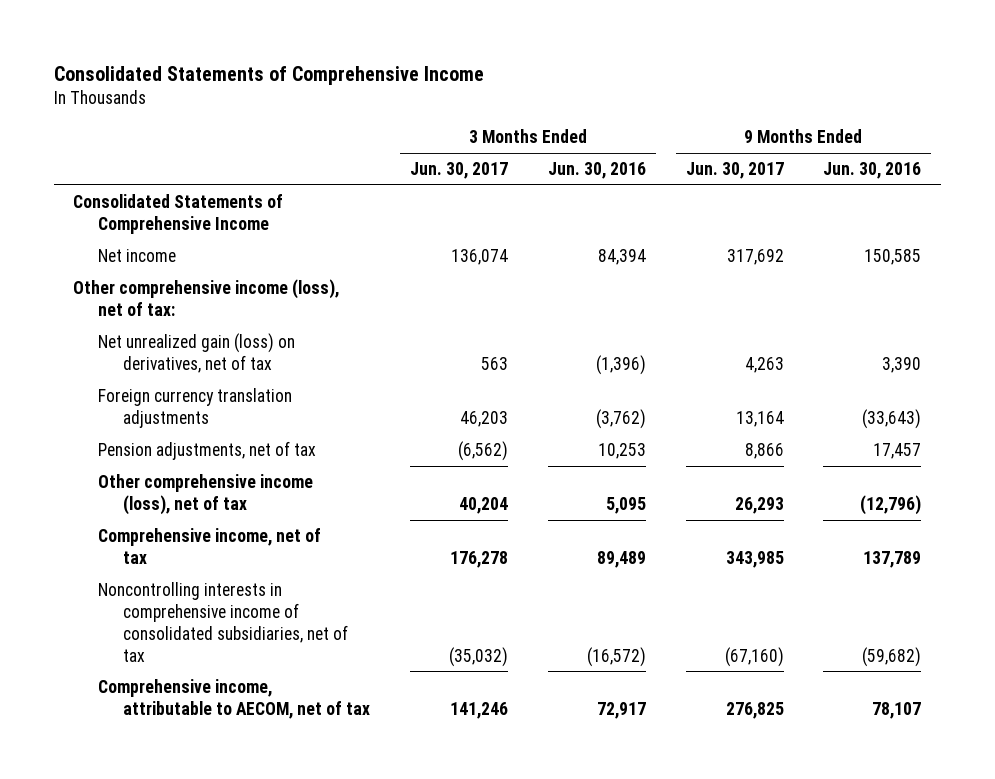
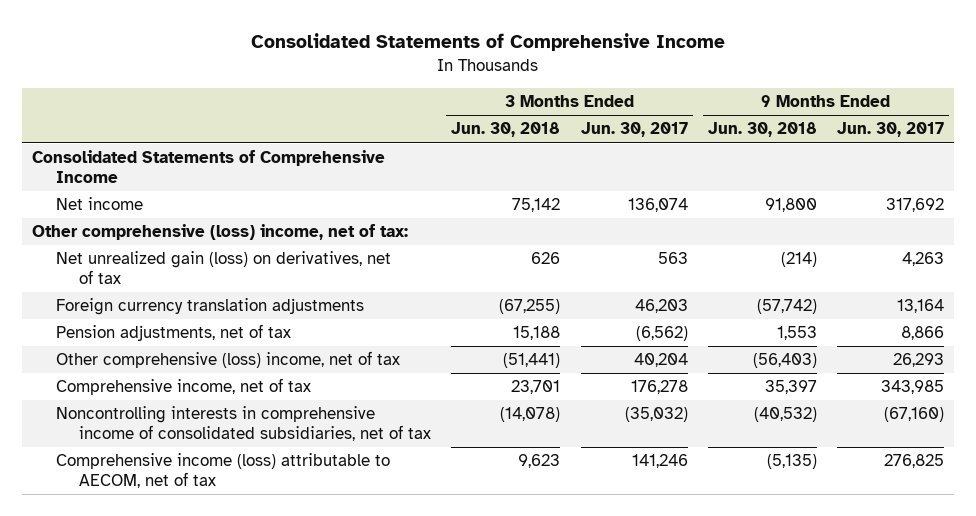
[547,162,646,180] Jun. 30, 2016 -> none
[823,162,922,180] Jun. 30, 2016 -> none
none -> [451,122,561,138] Jun. 30, 2018
none -> [707,122,817,138] Jun. 30, 2018
[73,279,340,316] Other comprehensive income (loss), net of tax: -> [32,224,409,241] Other comprehensive (loss) income, net of tax:
[98,474,314,515] Other comprehensive income (loss), net of tax -> [55,351,400,369] Other comprehensive (loss) income, net of tax
[98,679,370,719] Comprehensive income, attributable to AECOM, net of tax -> [55,453,390,488] Comprehensive income (loss) attributable to AECOM, net of tax

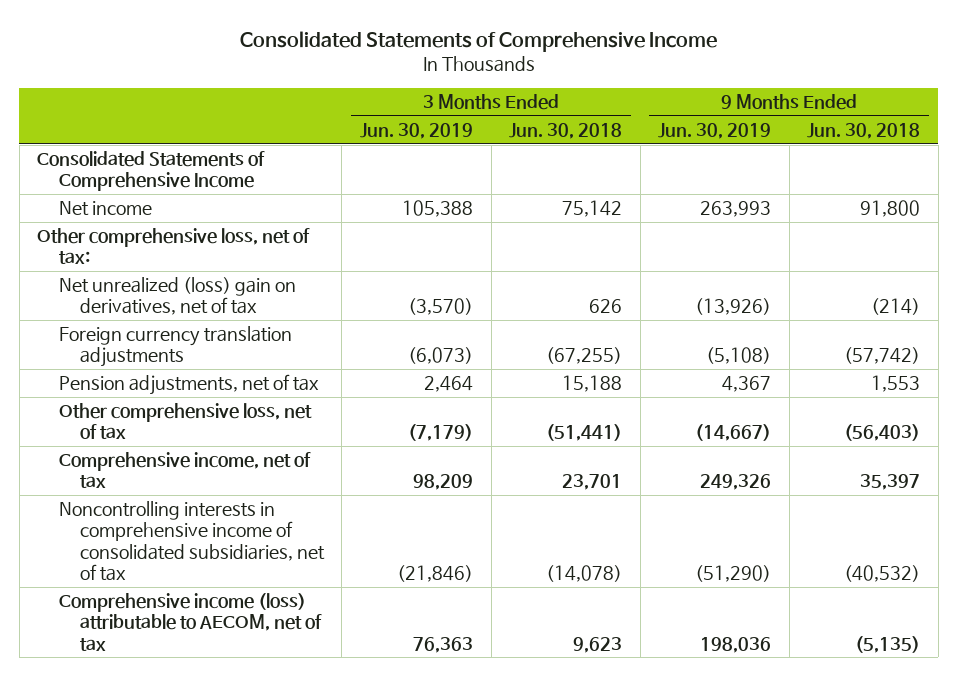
[580,122,688,138] Jun. 30, 2017 -> none
[836,122,944,138] Jun. 30, 2017 -> none
none -> [359,122,473,139] Jun. 30, 2019
none -> [658,122,772,139] Jun. 30, 2019
[32,224,409,241] Other comprehensive (loss) income, net of tax: -> [37,228,311,265] Other comprehensive loss, net of tax:
[55,251,391,284] Net unrealized gain (loss) on derivatives, net of tax -> [58,277,296,316] Net unrealized (loss) gain on derivatives, net of tax
[55,351,400,369] Other comprehensive (loss) income, net of tax -> [58,403,312,440] Other comprehensive loss, net of tax

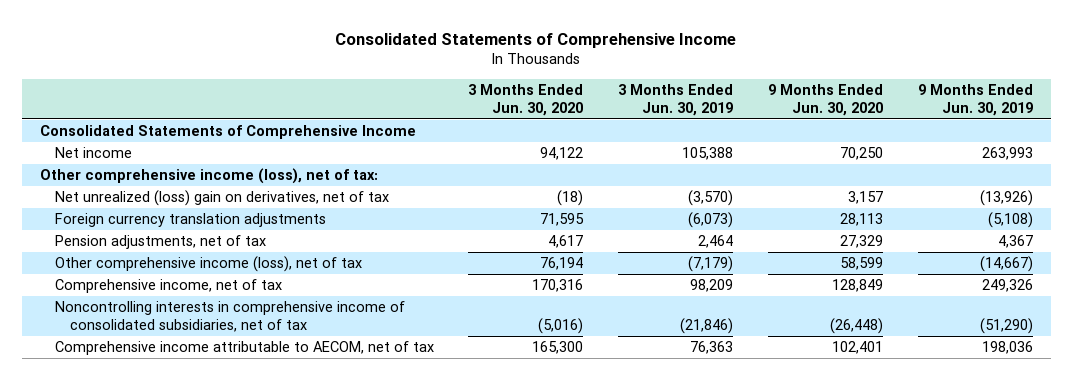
[509,122,623,139] Jun. 30, 2018 -> none
[807,122,921,139] Jun. 30, 2018 -> none
none -> [468,83,584,116] 3 Months Ended Jun. 30, 2020
none -> [768,83,884,116] 9 Months Ended Jun. 30, 2020
[37,228,311,265] Other comprehensive loss, net of tax: -> [39,168,378,185] Other comprehensive income (loss), net of tax:
[58,403,312,440] Other comprehensive loss, net of tax -> [54,256,362,273] Other comprehensive income (loss), net of tax
[58,593,322,651] Comprehensive income (loss) attributable to AECOM, net of tax -> [54,341,434,356] Comprehensive income attributable to AECOM, net of tax

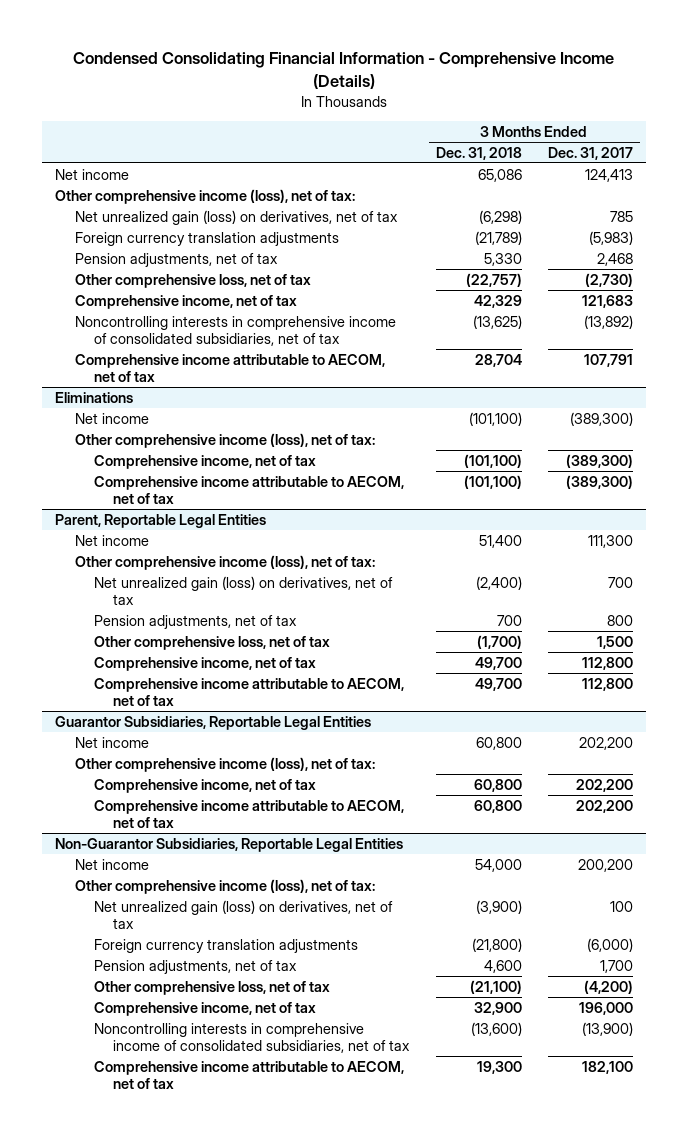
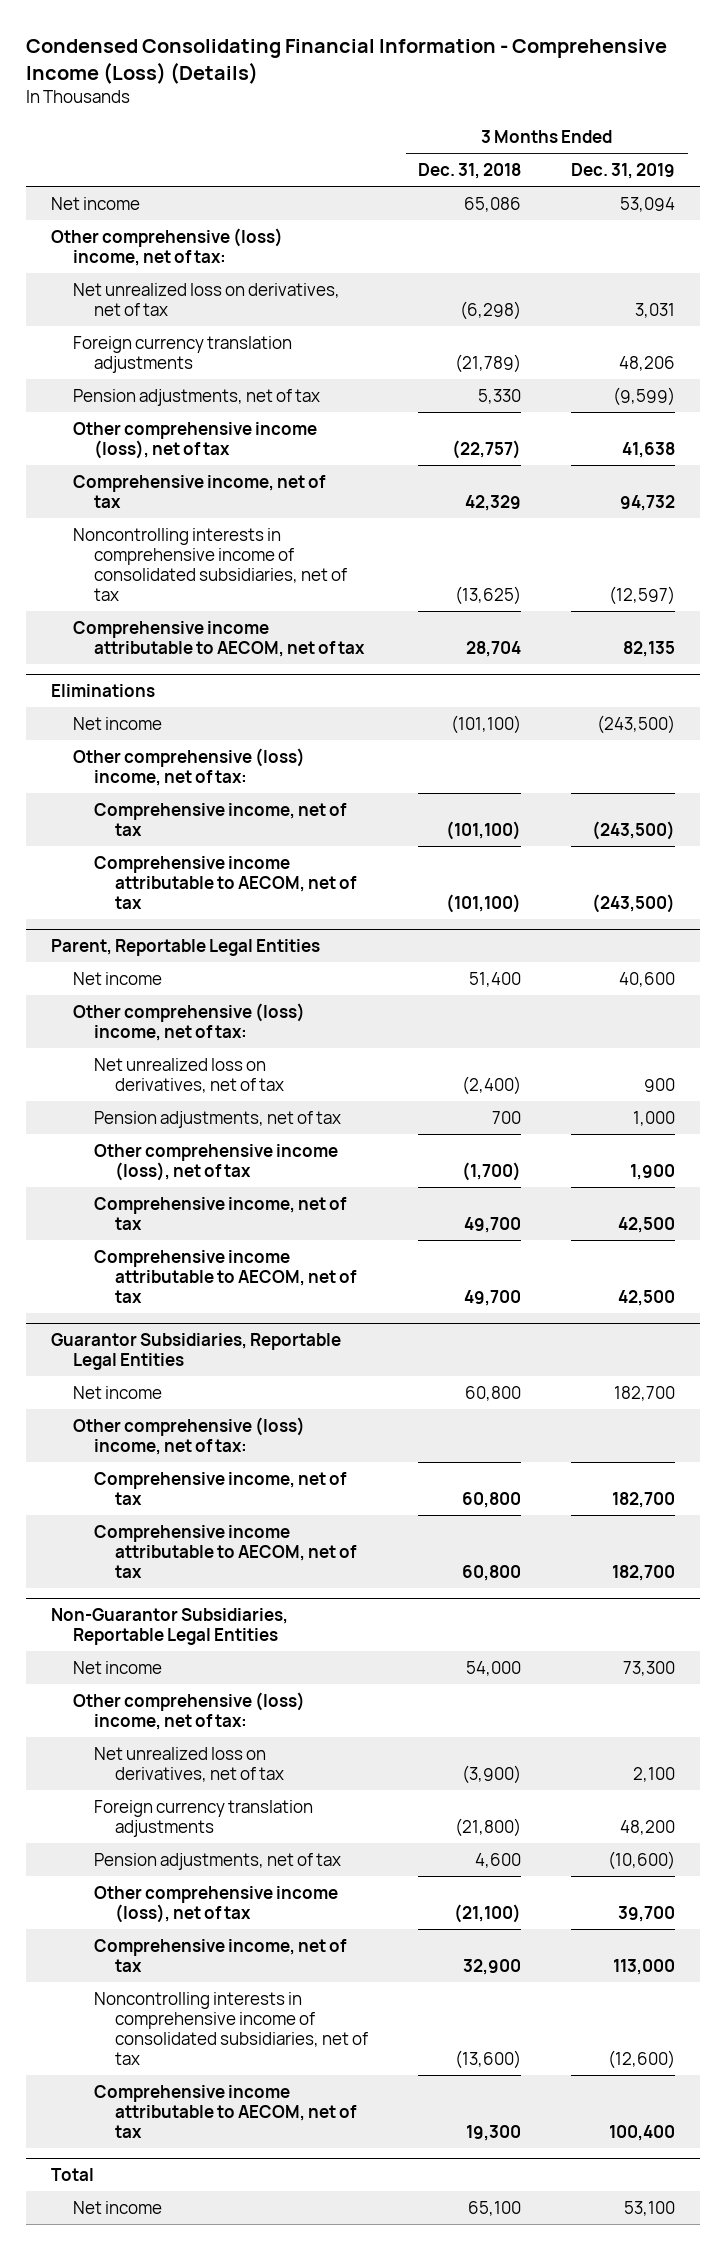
[73,52,615,89] Condensed Consolidating Financial Information - Comprehensive Income (Details) -> [26,38,668,84] Condensed Consolidating Financial Information - Comprehensive Income (Loss) (Details)
[548,146,634,160] Dec. 31, 2017 -> none
none -> [571,162,676,179] Dec. 31, 2019
[55,188,356,204] Other comprehensive income (loss), net of tax: -> [51,227,284,266] Other comprehensive (loss) income, net of tax:
[74,209,398,225] Net unrealized gain (loss) on derivatives, net of tax -> [72,282,340,316] Net unrealized loss on derivatives, net of tax
[74,273,311,288] Other comprehensive loss, net of tax -> [72,421,317,459] Other comprehensive income (loss), net of tax
[74,432,375,448] Other comprehensive income (loss), net of tax: -> [72,747,305,786] Other comprehensive (loss) income, net of tax:
[74,554,375,570] Other comprehensive income (loss), net of tax: -> [72,1002,305,1041] Other comprehensive (loss) income, net of tax:
[94,575,394,605] Net unrealized gain (loss) on derivatives, net of tax -> [93,1057,285,1093] Net unrealized loss on derivatives, net of tax
[94,635,331,650] Other comprehensive loss, net of tax -> [93,1143,338,1181] Other comprehensive income (loss), net of tax
[74,756,375,772] Other comprehensive income (loss), net of tax: -> [72,1416,305,1455] Other comprehensive (loss) income, net of tax:
[74,878,375,894] Other comprehensive income (loss), net of tax: -> [72,1691,305,1730] Other comprehensive (loss) income, net of tax:
[94,899,394,929] Net unrealized gain (loss) on derivatives, net of tax -> [93,1746,285,1782] Net unrealized loss on derivatives, net of tax
[94,980,331,995] Other comprehensive loss, net of tax -> [93,1885,338,1923] Other comprehensive income (loss), net of tax
none -> [51,2167,95,2181] Total
none -> [72,2200,162,2214] Net income

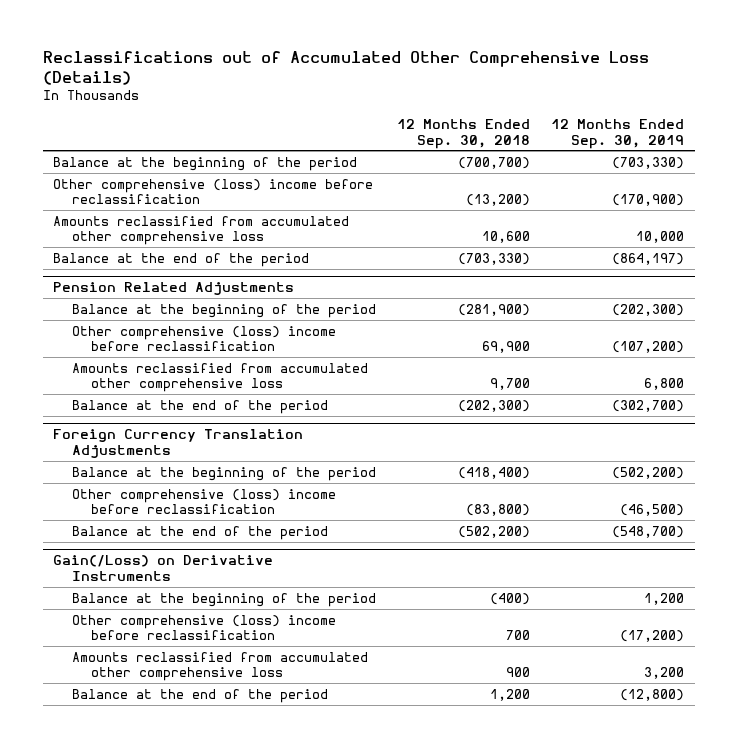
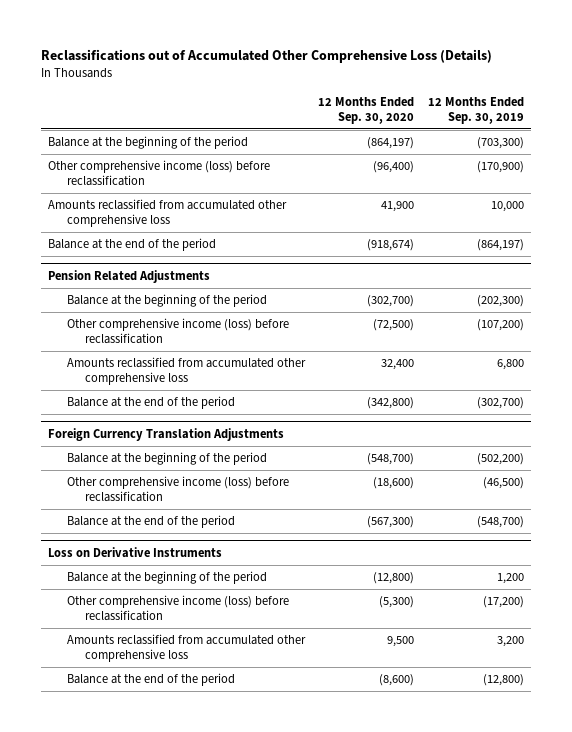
[397,118,531,149] 12 Months Ended Sep. 30, 2018 -> none
none -> [318,96,415,124] 12 Months Ended Sep. 30, 2020
[612,156,685,169] (703,330) -> [477,137,525,150] (703,300)
[53,178,374,205] Other comprehensive (loss) income before reclassification -> [48,160,271,187] Other comprehensive income (loss) before reclassification
[72,325,337,352] Other comprehensive (loss) income before reclassification -> [66,318,289,345] Other comprehensive income (loss) before reclassification
[72,488,337,515] Other comprehensive (loss) income before reclassification -> [66,476,289,503] Other comprehensive income (loss) before reclassification
[53,555,274,582] Gain(/Loss) on Derivative Instruments -> [48,546,223,558] Loss on Derivative Instruments
[72,614,337,641] Other comprehensive (loss) income before reclassification -> [66,595,289,622] Other comprehensive income (loss) before reclassification

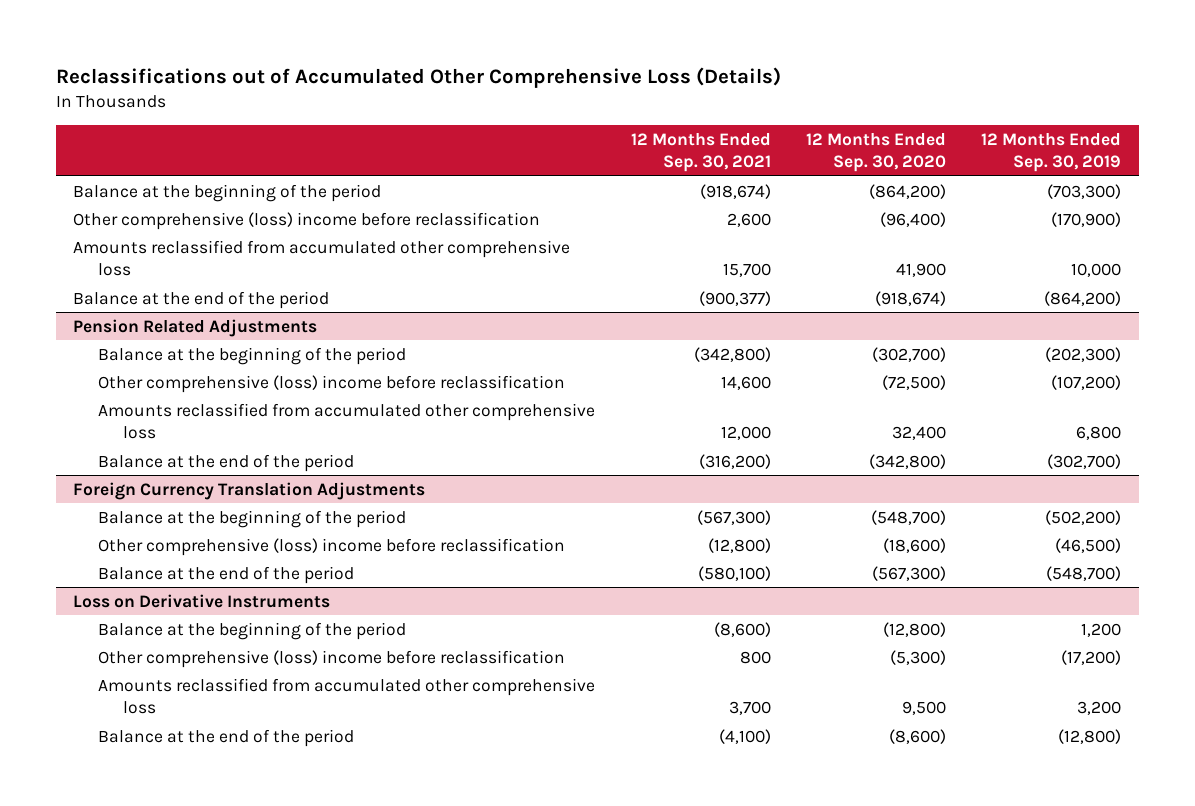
none -> [630,132,771,173] 12 Months Ended Sep. 30, 2021
[367,137,415,150] (864,197) -> [868,183,946,199] (864,200)
[48,160,271,187] Other comprehensive income (loss) before reclassification -> [73,211,541,230] Other comprehensive (loss) income before reclassification
[477,239,525,252] (864,197) -> [1044,290,1122,306] (864,200)
[66,318,289,345] Other comprehensive income (loss) before reclassification -> [98,374,566,393] Other comprehensive (loss) income before reclassification
[66,476,289,503] Other comprehensive income (loss) before reclassification -> [98,537,566,556] Other comprehensive (loss) income before reclassification
[66,595,289,622] Other comprehensive income (loss) before reclassification -> [98,649,566,668] Other comprehensive (loss) income before reclassification

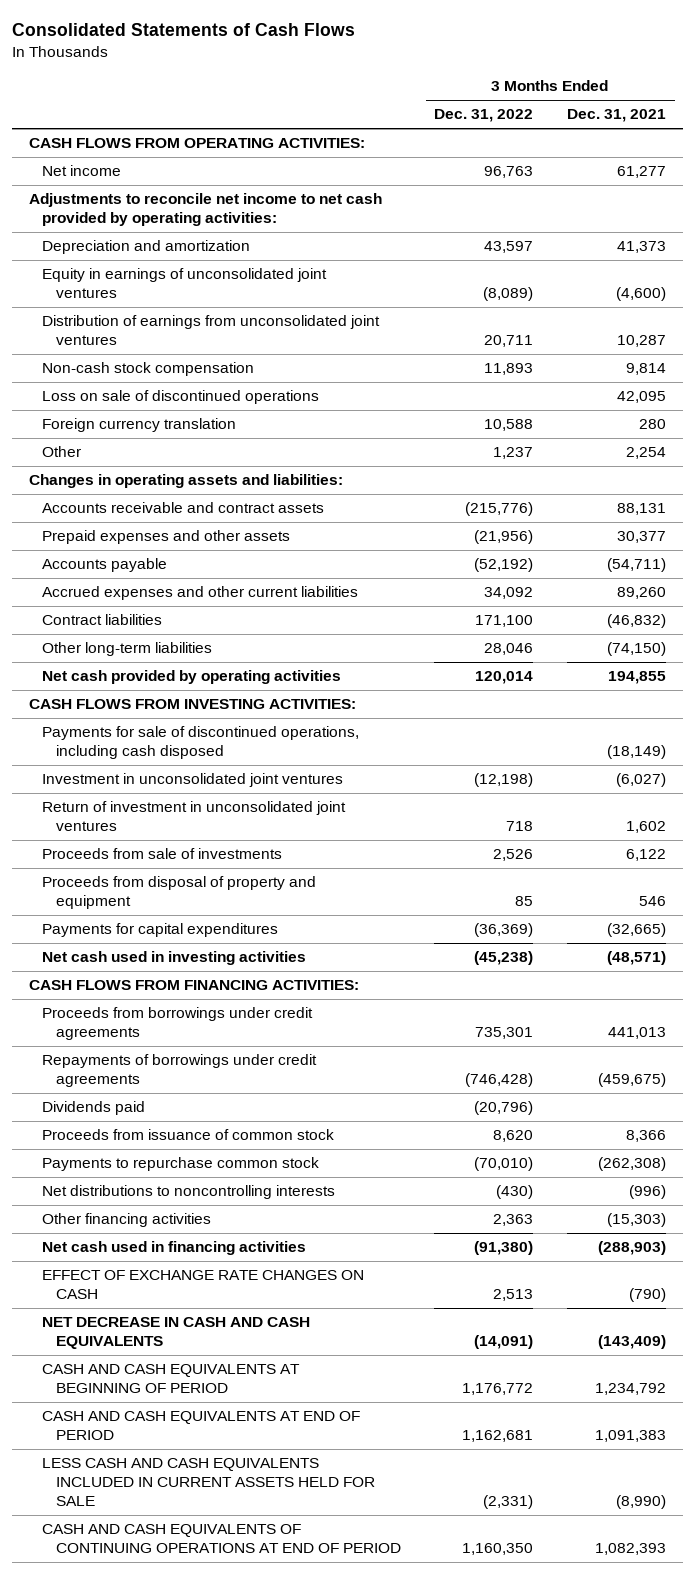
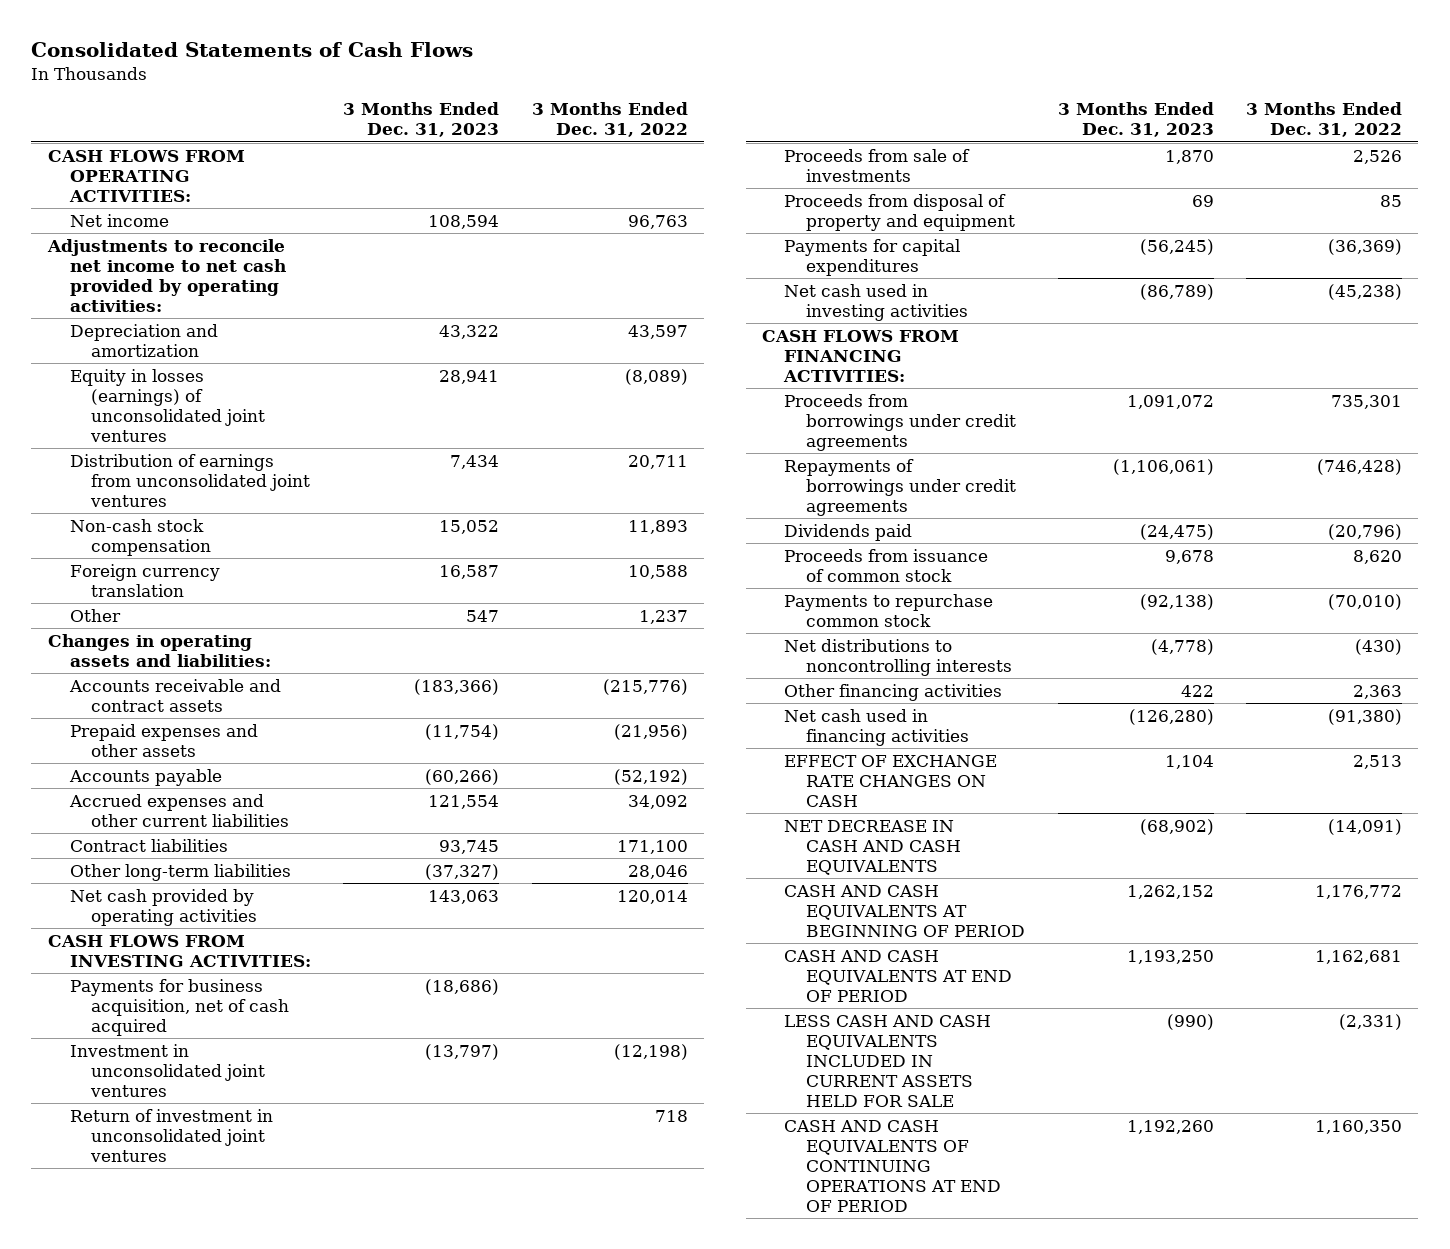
[567,109,667,123] Dec. 31, 2021 -> none
none -> [343,102,500,138] 3 Months Ended Dec. 31, 2023
[42,268,328,299] Equity in earnings of unconsolidated joint ventures -> [69,368,266,442] Equity in losses (earnings) of unconsolidated joint ventures
[42,390,320,405] Loss on sale of discontinued operations -> none
[42,726,360,760] Payments for sale of discontinued operations, including cash disposed -> none
none -> [69,978,290,1036] Payments for business acquisition, net of cash acquired

